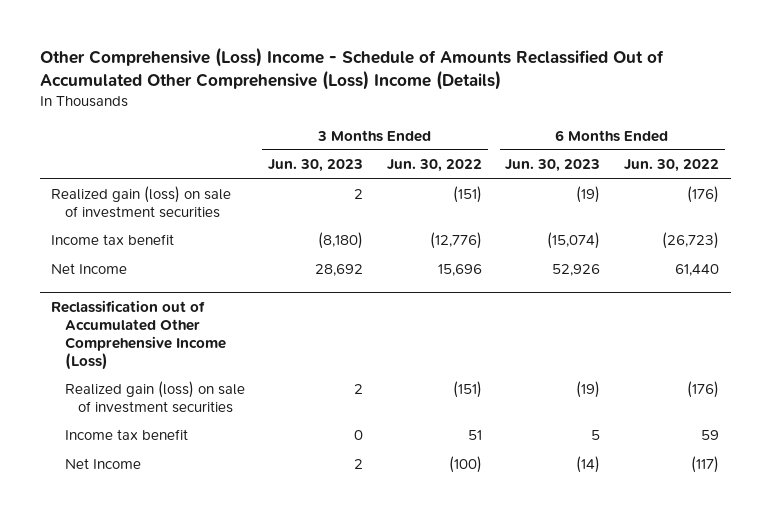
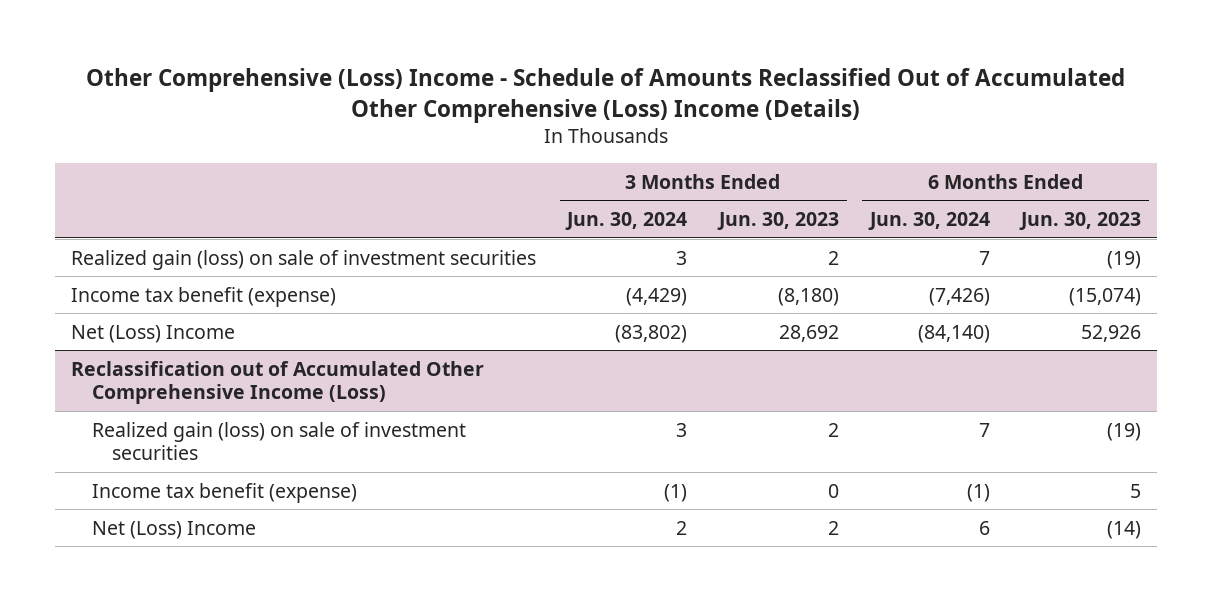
[386,159,482,173] Jun. 30, 2022 -> none
[623,159,719,173] Jun. 30, 2022 -> none
none -> [565,212,688,231] Jun. 30, 2024
none -> [868,212,991,231] Jun. 30, 2024
[51,234,175,246] Income tax benefit -> [71,286,337,307] Income tax benefit (expense)
[51,263,128,275] Net Income -> [71,324,236,343] Net (Loss) Income
[64,429,188,441] Income tax benefit -> [91,482,357,503] Income tax benefit (expense)
[64,458,141,470] Net Income -> [91,520,256,539] Net (Loss) Income

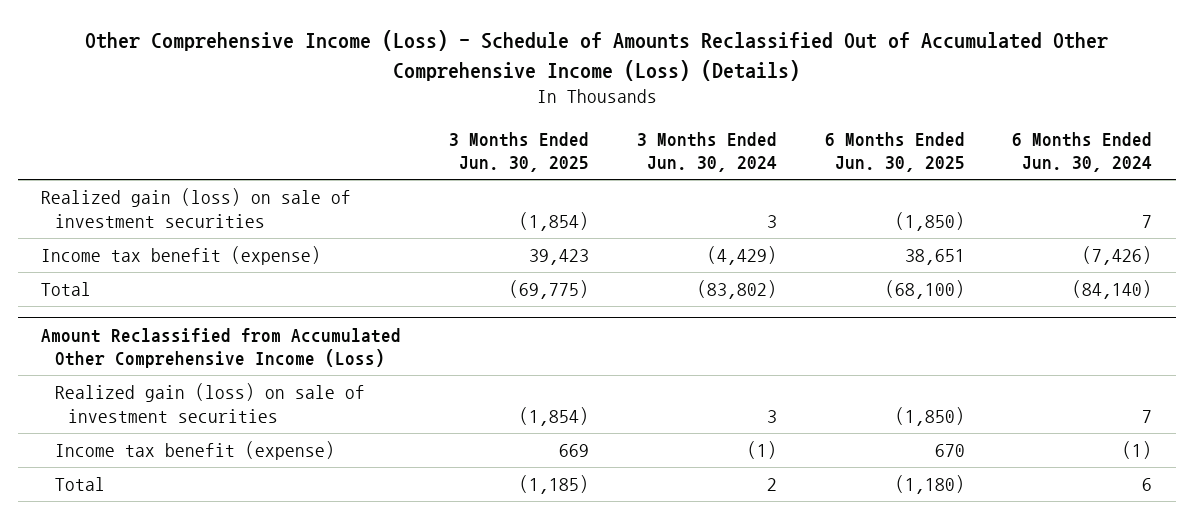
[86,67,1126,123] Other Comprehensive (Loss) Income - Schedule of Amounts Reclassified Out of Accumulated Other Comprehensive (Loss) Income (Details) -> [84,30,1108,81] Other Comprehensive Income (Loss) - Schedule of Amounts Reclassified Out of Accumulated Other Comprehensive Income (Loss) (Details)
[716,212,839,231] Jun. 30, 2023 -> none
[1019,212,1142,231] Jun. 30, 2023 -> none
none -> [449,131,590,173] 3 Months Ended Jun. 30, 2025
none -> [824,131,965,173] 6 Months Ended Jun. 30, 2025
[71,324,236,343] Net (Loss) Income -> [41,282,92,297] Total
[71,360,485,405] Reclassification out of Accumulated Other Comprehensive Income (Loss) -> [41,327,402,369] Amount Reclassified from Accumulated Other Comprehensive Income (Loss)
[91,520,256,539] Net (Loss) Income -> [54,477,105,492] Total

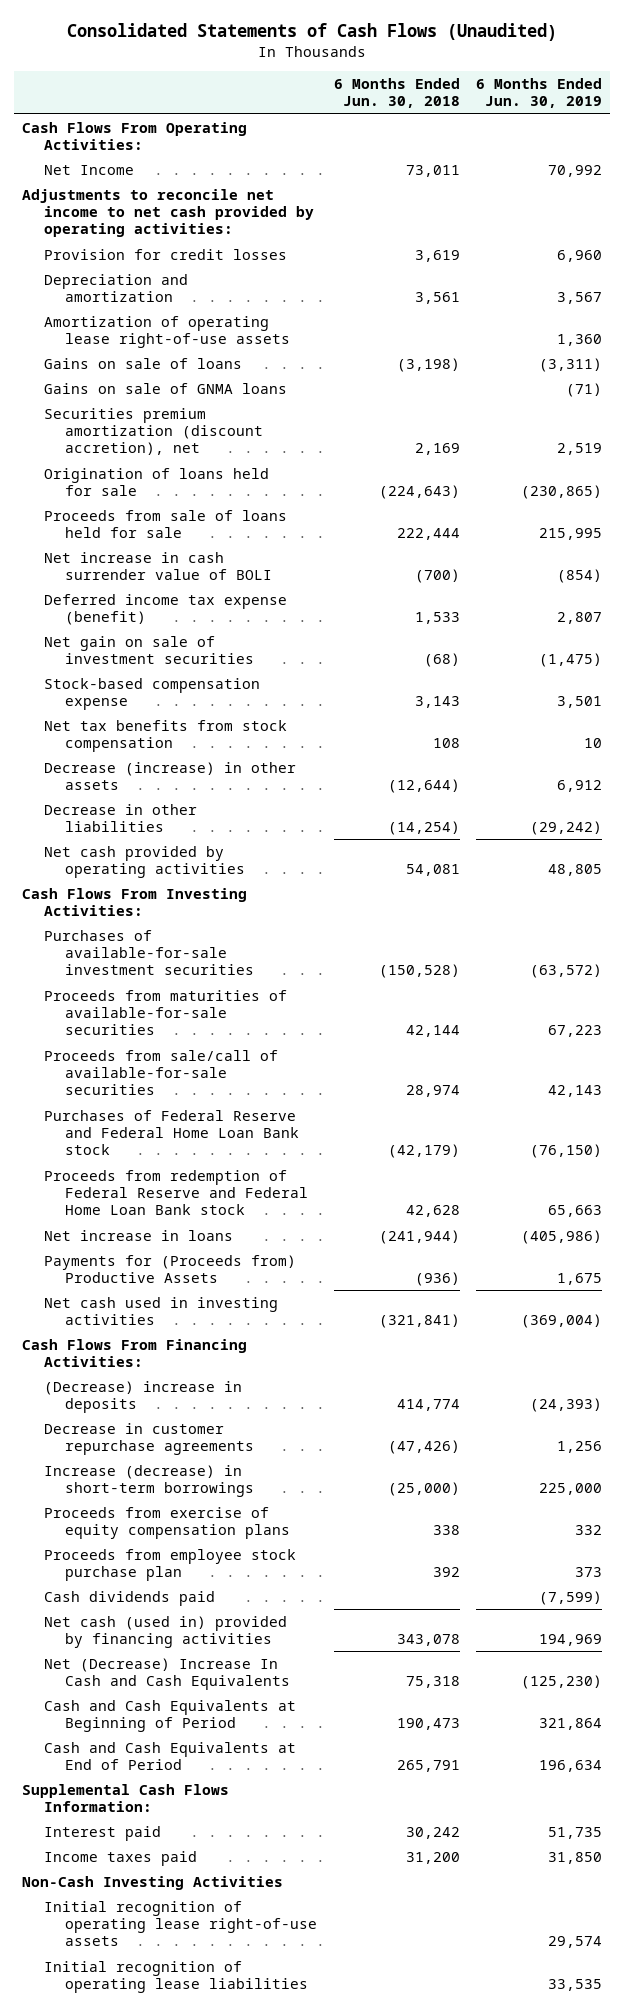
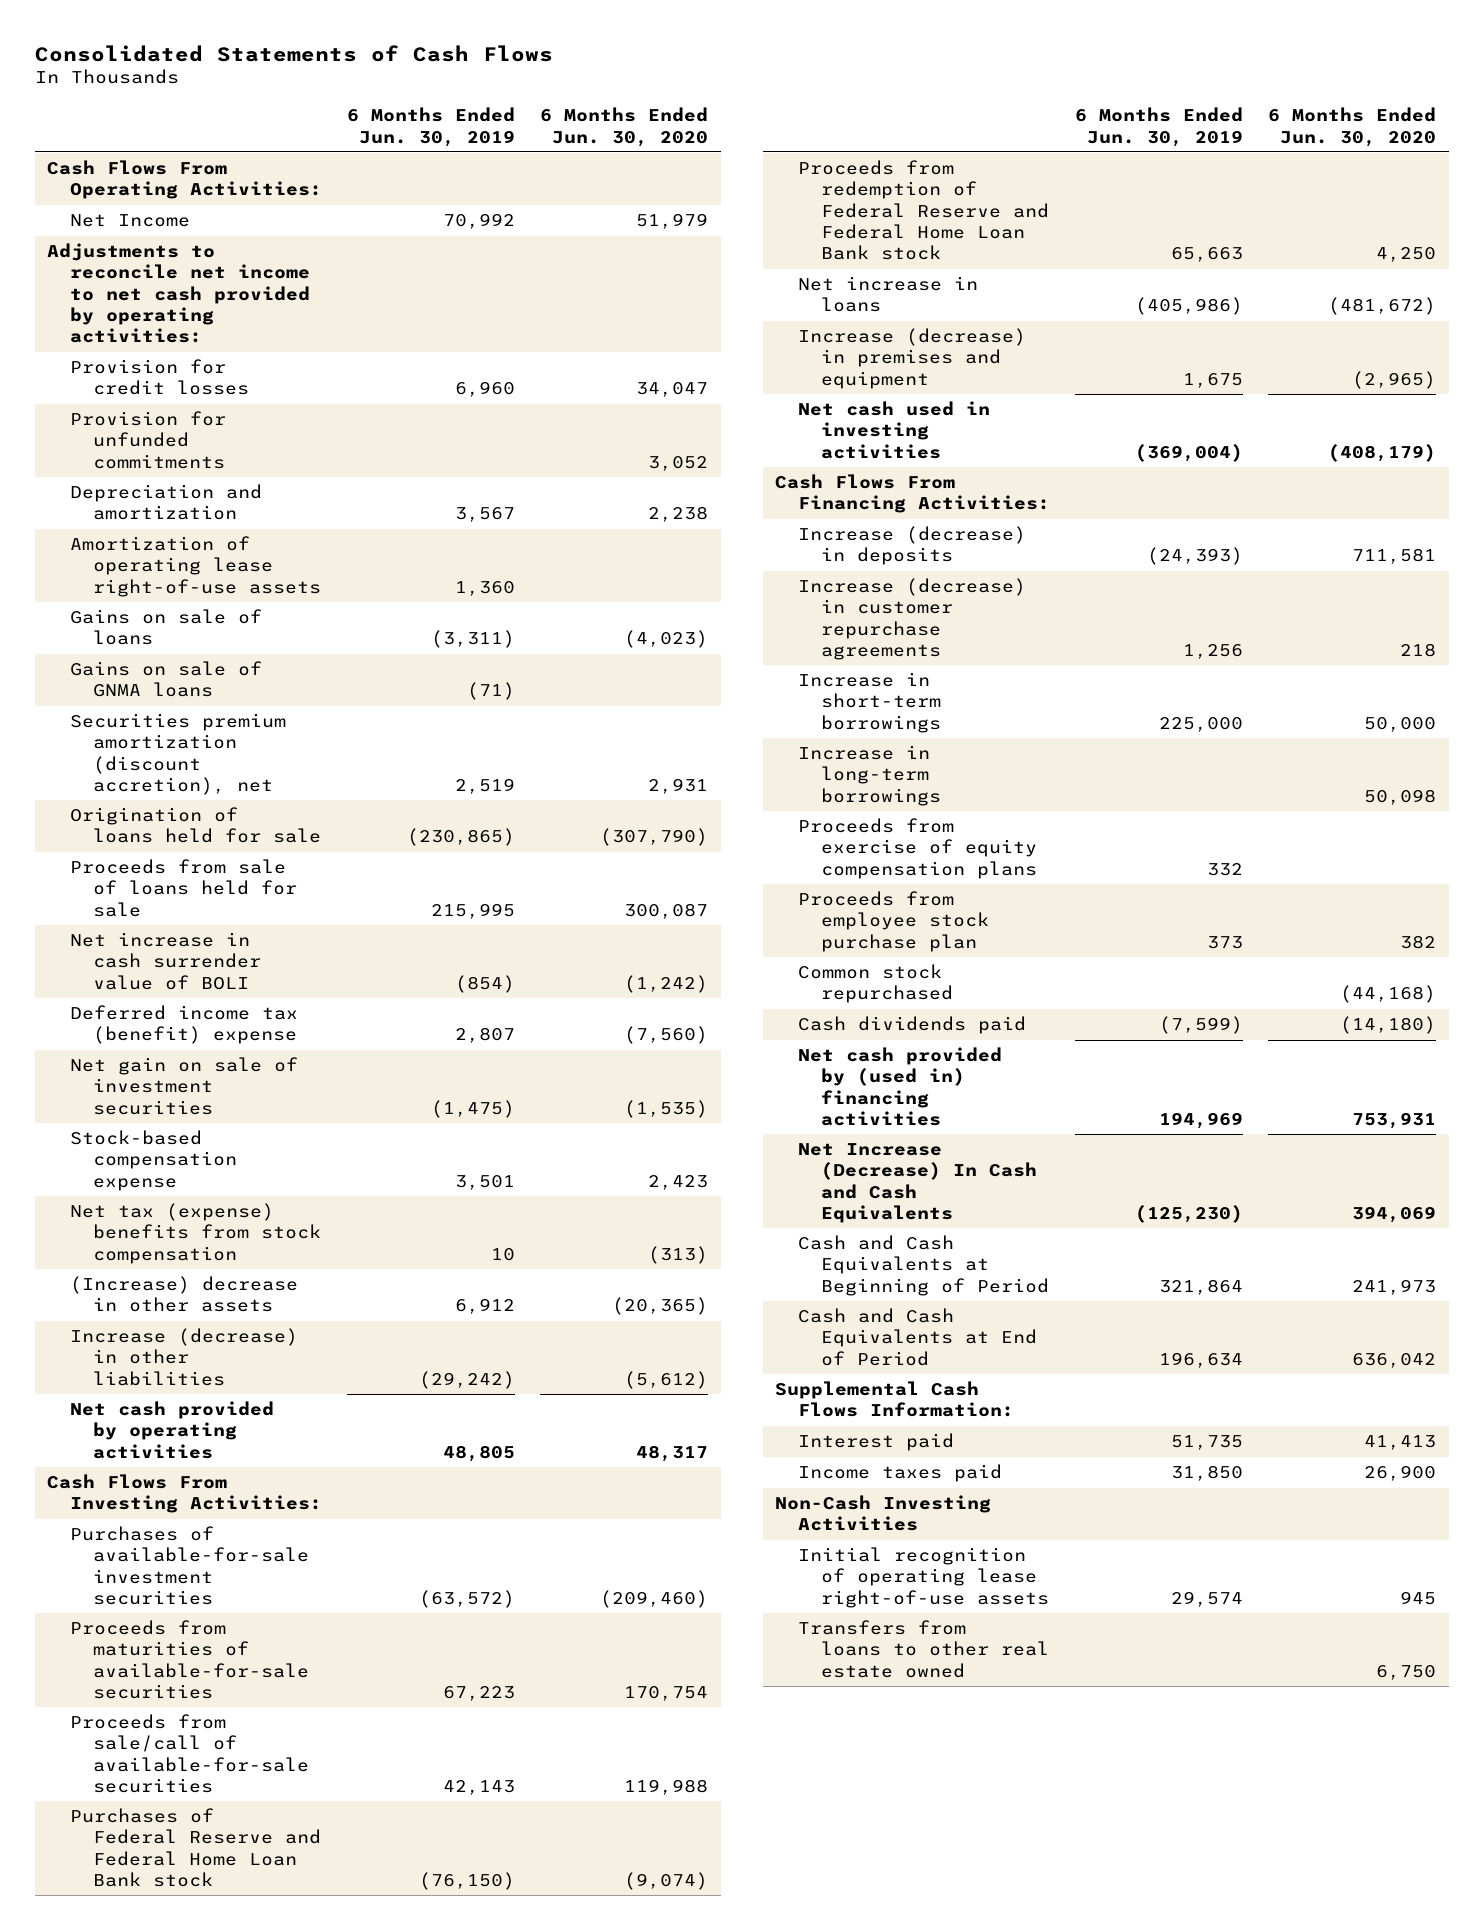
[67,23,558,42] Consolidated Statements of Cash Flows (Unaudited) -> [34,44,553,62] Consolidated Statements of Cash Flows
[333,78,460,109] 6 Months Ended Jun. 30, 2018 -> none
none -> [540,107,709,147] 6 Months Ended Jun. 30, 2020
none -> [70,411,227,469] Provision for unfunded commitments
[43,593,287,626] Deferred income tax expense (benefit) -> [70,1005,299,1045] Deferred income tax (benefit) expense
[43,719,287,753] Net tax benefits from stock compensation -> [70,1203,322,1264] Net tax (expense) benefits from stock compensation
[43,761,296,791] Decrease (increase) in other assets -> [70,1276,299,1313] (Increase) decrease in other assets
[43,803,197,833] Decrease in other liabilities -> [70,1328,299,1386] Increase (decrease) in other liabilities
[43,1254,296,1284] Payments for (Proceeds from) Productive Assets -> [798,328,1027,389] Increase (decrease) in premises and equipment
[43,1380,242,1414] (Decrease) increase in deposits -> [798,526,1027,566] Increase (decrease) in deposits
[43,1422,255,1456] Decrease in customer repurchase agreements -> [798,578,1027,660] Increase (decrease) in customer repurchase agreements
[43,1464,255,1498] Increase (decrease) in short-term borrowings -> [798,672,942,733] Increase in short-term borrowings
none -> [798,745,942,806] Increase in long-term borrowings
none -> [798,964,954,1004] Common stock repurchased
[43,1615,287,1649] Net cash (used in) provided by financing activities -> [798,1047,1003,1126] Net cash provided by (used in) financing activities
[43,1657,291,1691] Net (Decrease) Increase In Cash and Cash Equivalents -> [798,1143,1038,1223] Net Increase (Decrease) In Cash and Cash Equivalents
[43,1960,309,1994] Initial recognition of operating lease liabilities -> none
none -> [798,1620,1050,1678] Transfers from loans to other real estate owned

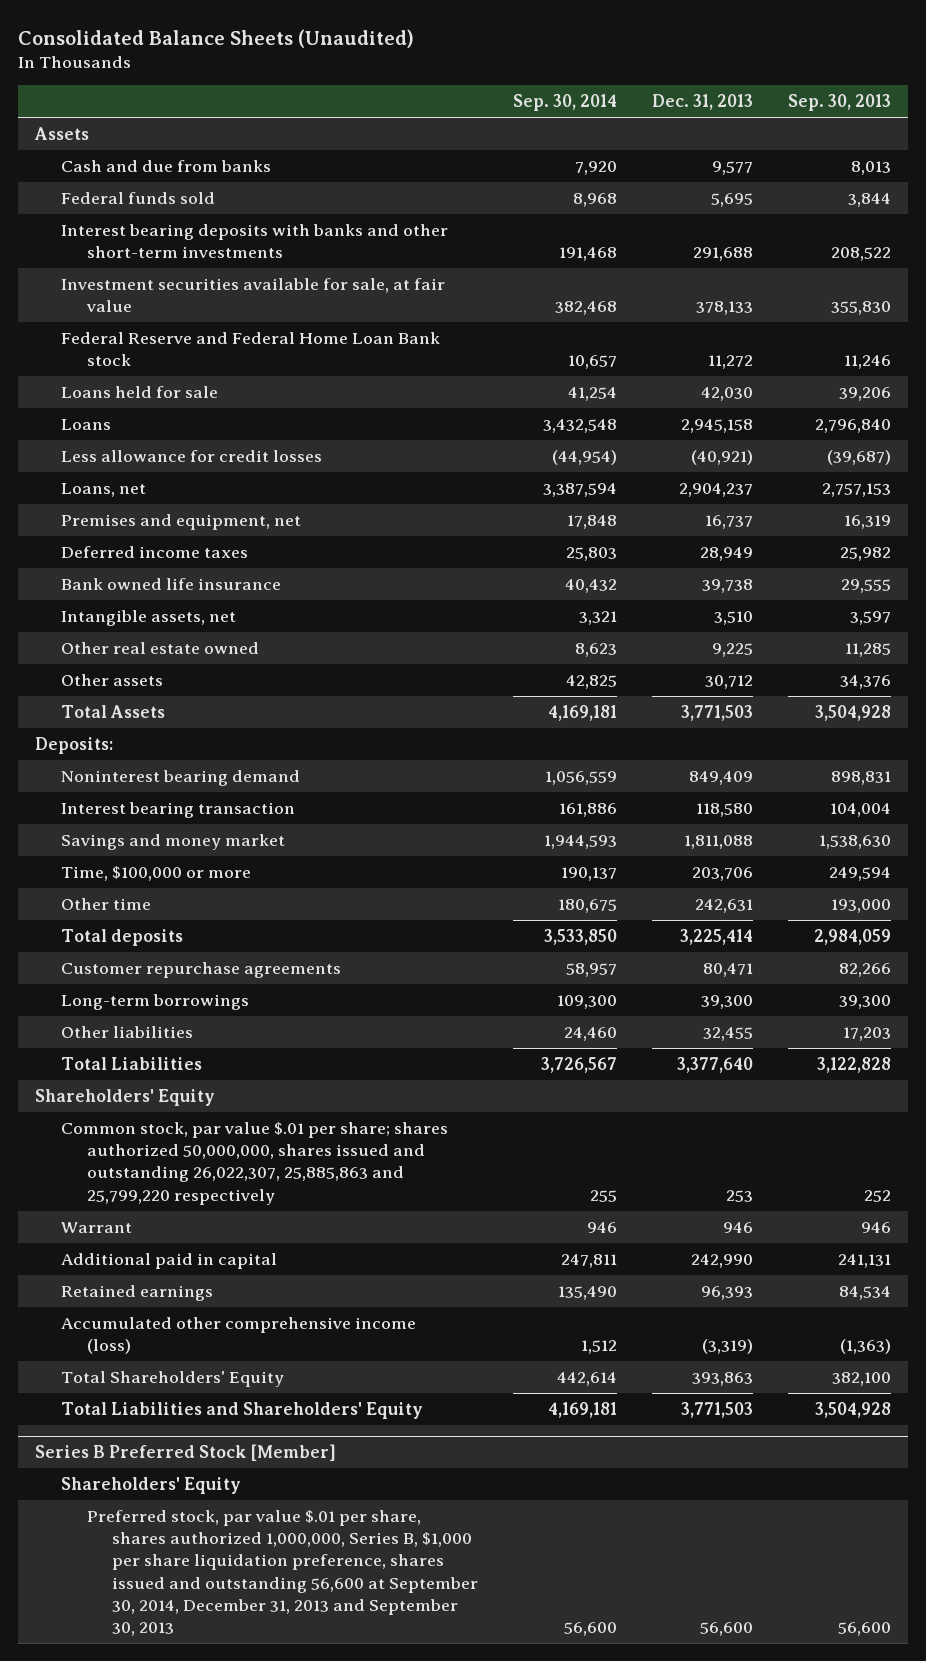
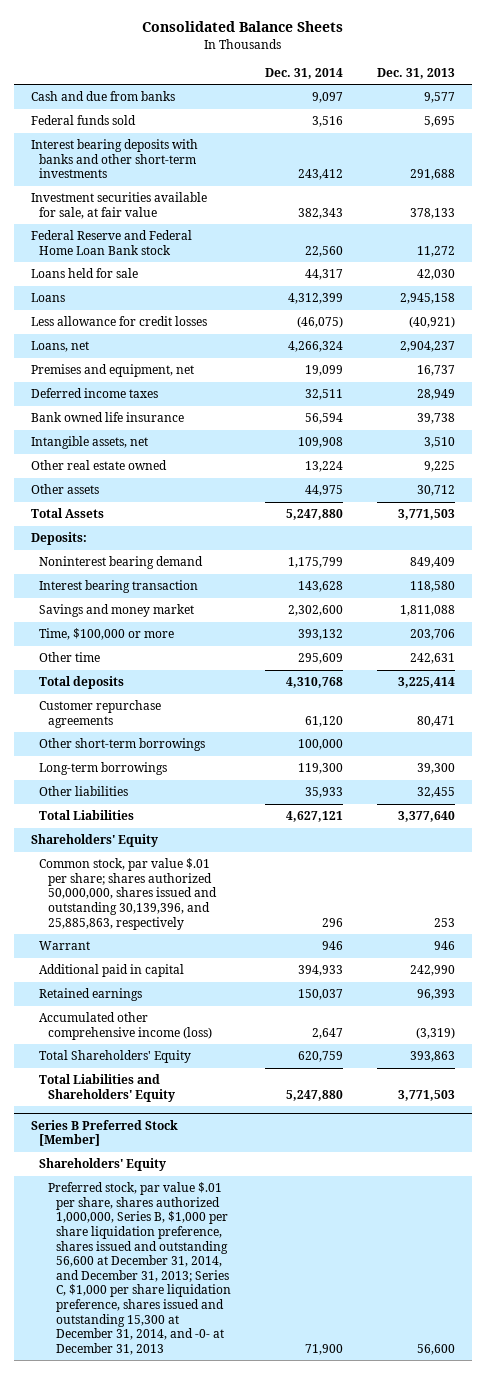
[17,28,414,48] Consolidated Balance Sheets (Unaudited) -> [141,21,343,33] Consolidated Balance Sheets
[513,94,618,112] Sep. 30, 2014 -> none
[787,94,891,112] Sep. 30, 2013 -> none
none -> [265,67,344,79] Dec. 31, 2014
[34,126,90,140] Assets -> none
none -> [39,738,206,752] Other short-term borrowings
[60,1121,448,1205] Common stock, par value $.01 per share; shares authorized 50,000,000, shares issued and outstanding 26,022,307, 25,885,863 and 25,799,220 respectively -> [39,858,217,930] Common stock, par value $.01 per share; shares authorized 50,000,000, shares issued and outstanding 30,139,396, and 25,885,863, respectively
[86,1509,479,1637] Preferred stock, par value $.01 per share, shares authorized 1,000,000, Series B, $1,000 per share liquidation preference, shares issued and outstanding 56,600 at September 30, 2014, December 31, 2013 and September 30, 2013 -> [47,1182,232,1355] Preferred stock, par value $.01 per share, shares authorized 1,000,000, Series B, $1,000 per share liquidation preference, shares issued and outstanding 56,600 at December 31, 2014, and December 31, 2013; Series C, $1,000 per share liquidation preference, shares issued and outstanding 15,300 at December 31, 2014, and -0- at December 31, 2013

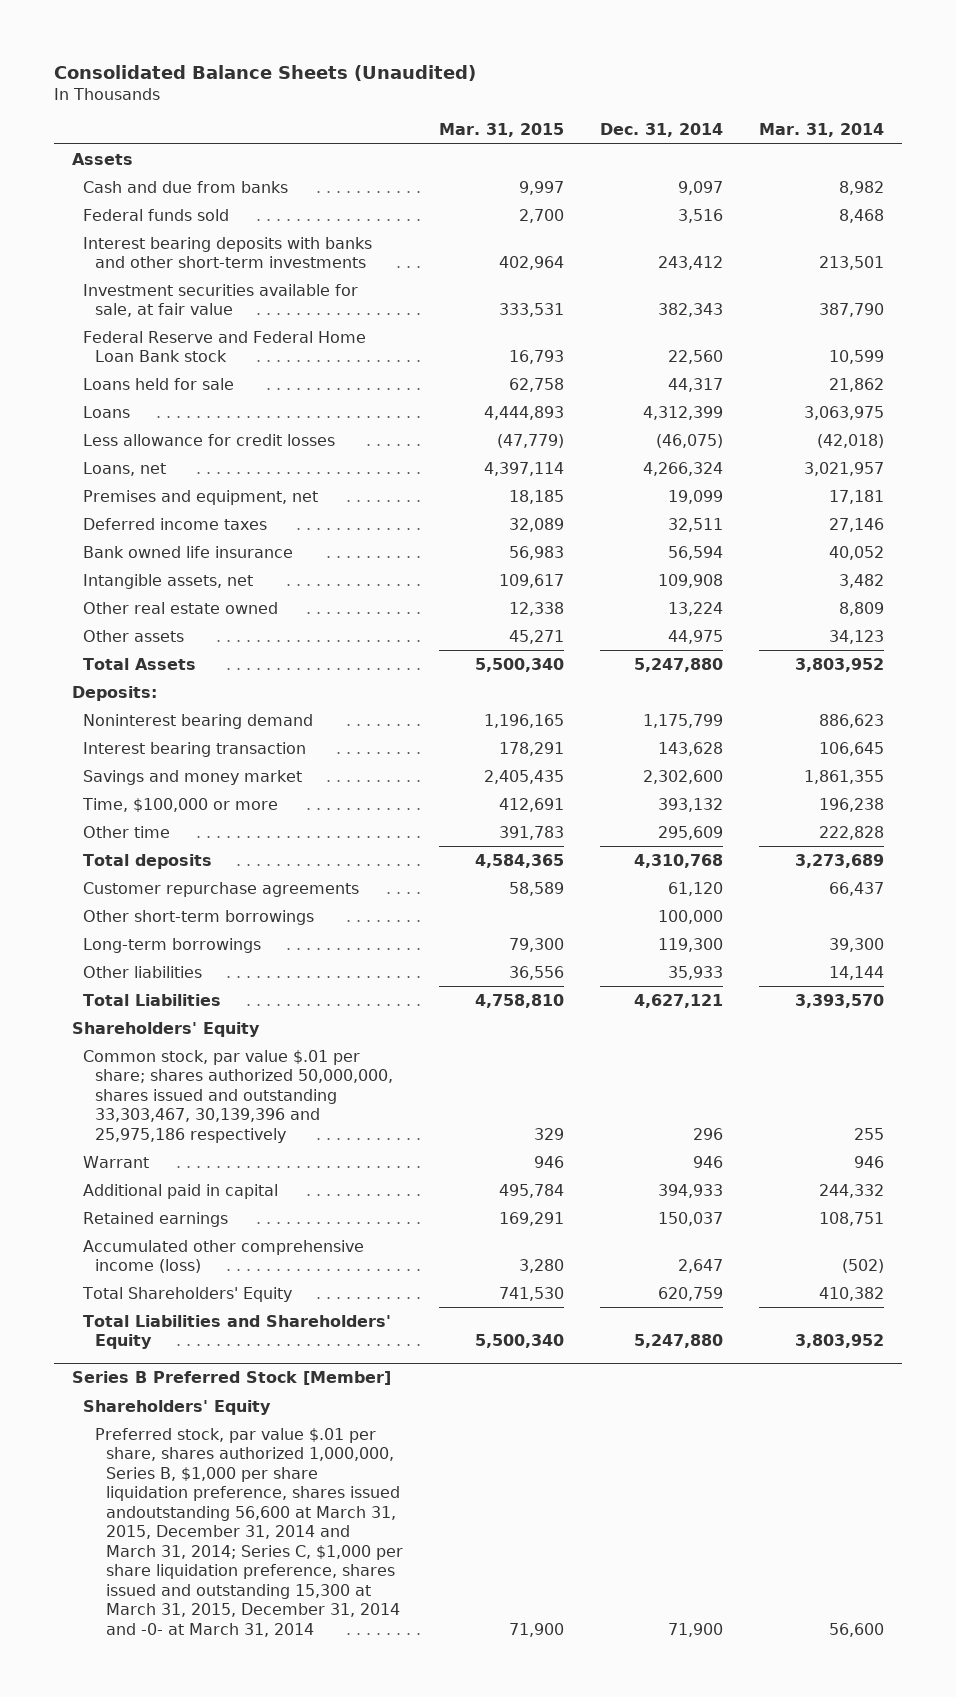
[141,21,343,33] Consolidated Balance Sheets -> [54,64,477,81] Consolidated Balance Sheets (Unaudited)
[377,67,456,79] Dec. 31, 2013 -> none
none -> [438,123,564,138] Mar. 31, 2015
none -> [758,123,884,138] Mar. 31, 2014
none -> [72,152,134,165] Assets
[39,858,217,930] Common stock, par value $.01 per share; shares authorized 50,000,000, shares issued and outstanding 30,139,396, and 25,885,863, respectively -> [83,1049,393,1143] Common stock, par value $.01 per share; shares authorized 50,000,000, shares issued and outstanding 33,303,467, 30,139,396 and 25,975,186 respectively
[47,1182,232,1355] Preferred stock, par value $.01 per share, shares authorized 1,000,000, Series B, $1,000 per share liquidation preference, shares issued and outstanding 56,600 at December 31, 2014, and December 31, 2013; Series C, $1,000 per share liquidation preference, shares issued and outstanding 15,300 at December 31, 2014, and -0- at December 31, 2013 -> [94,1427,403,1637] Preferred stock, par value $.01 per share, shares authorized 1,000,000, Series B, $1,000 per share liquidation preference, shares issued andoutstanding 56,600 at March 31, 2015, December 31, 2014 and March 31, 2014; Series C, $1,000 per share liquidation preference, shares issued and outstanding 15,300 at March 31, 2015, December 31, 2014 and -0- at March 31, 2014

